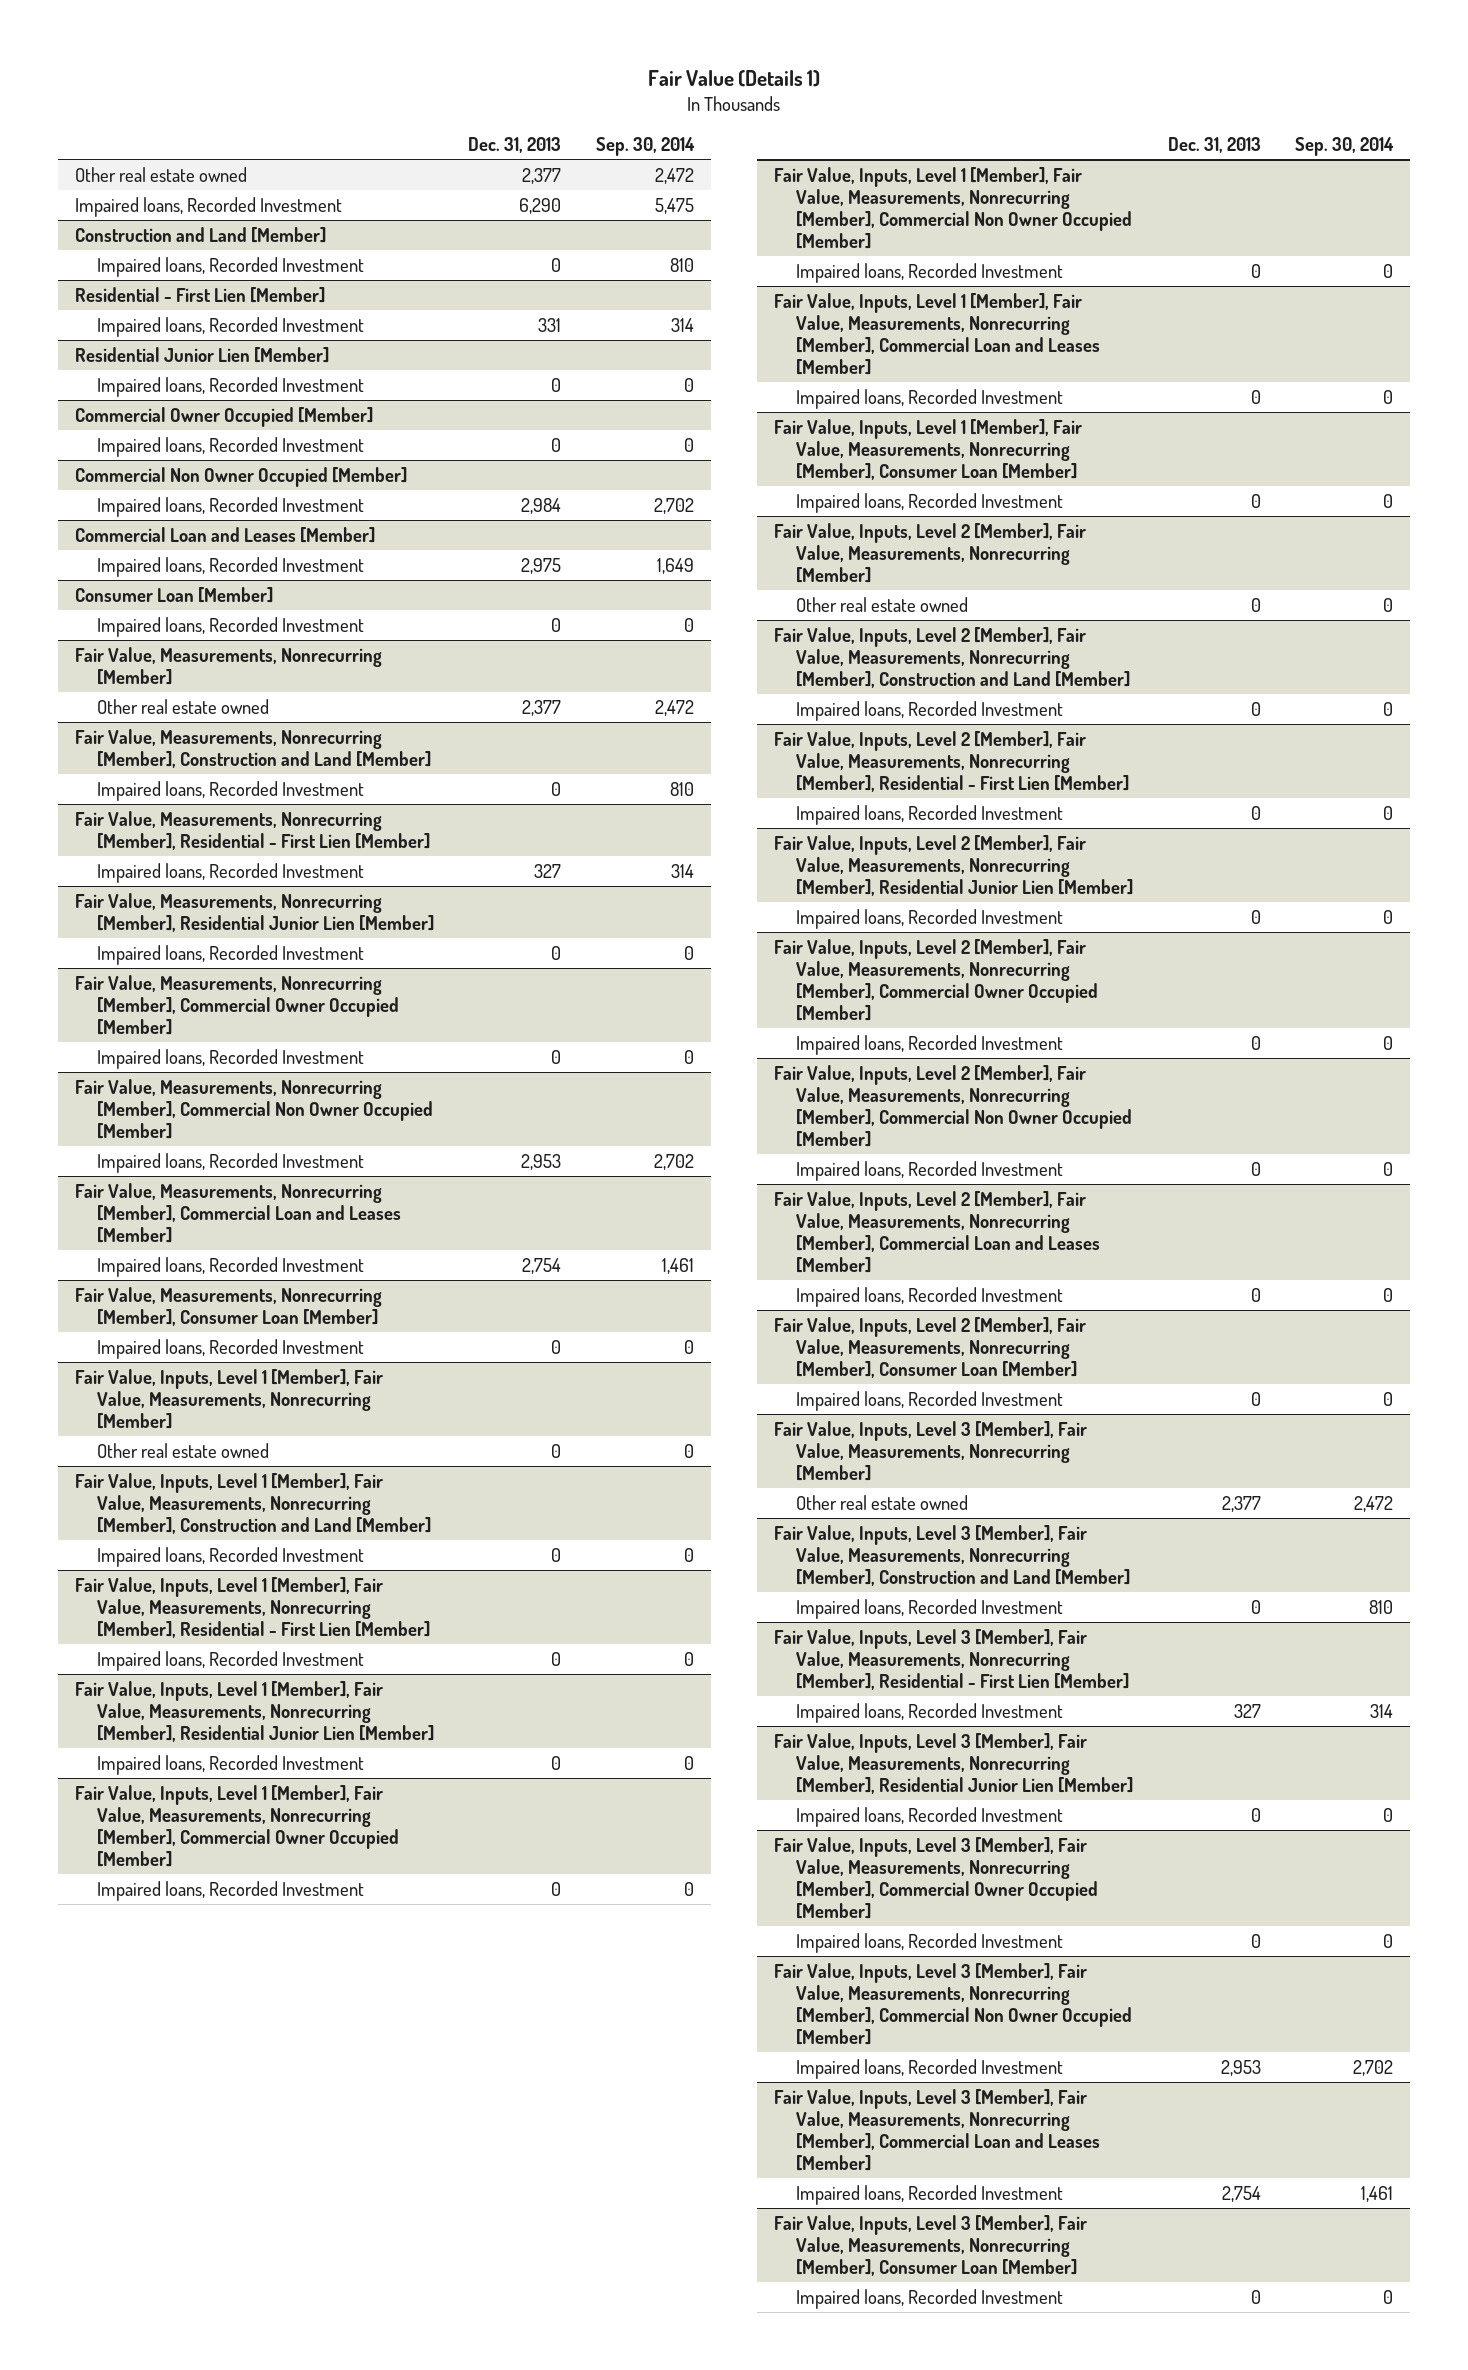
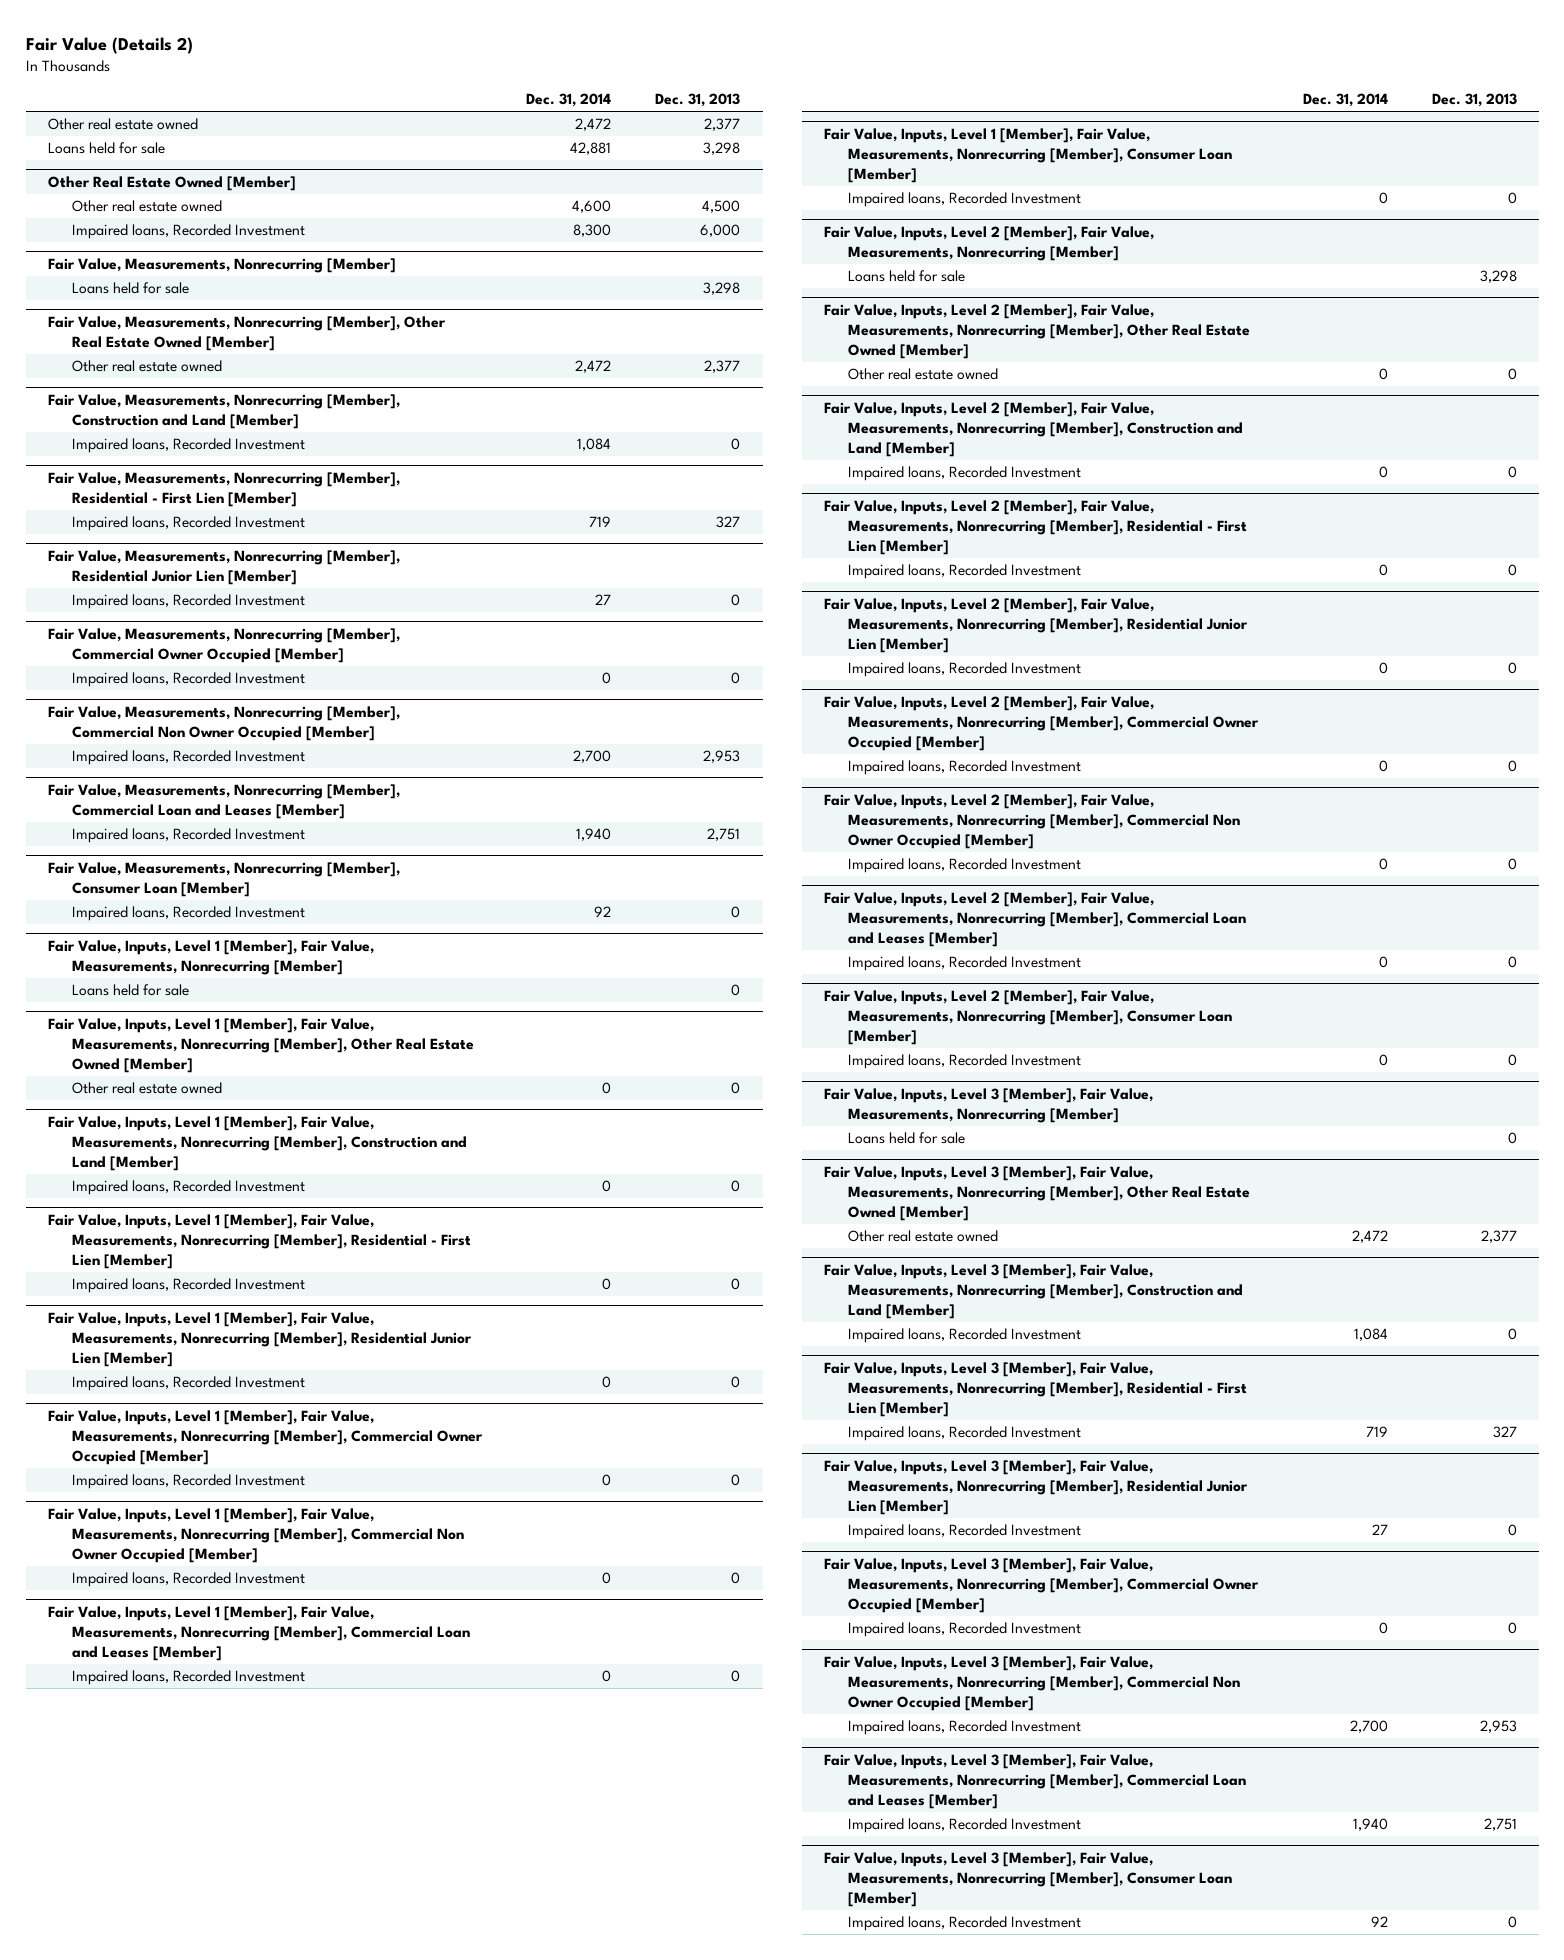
[647,70,820,88] Fair Value (Details 1) -> [25,37,193,55] Fair Value (Details 2)
[595,136,695,156] Sep. 30, 2014 -> none
none -> [526,93,612,108] Dec. 31, 2014
[74,226,326,243] Construction and Land [Member] -> none
[97,256,365,277] Impaired loans, Recorded Investment -> none
[74,286,325,303] Residential - First Lien [Member] -> none
[97,316,365,337] Impaired loans, Recorded Investment -> none
[74,346,329,363] Residential Junior Lien [Member] -> none
[97,376,365,397] Impaired loans, Recorded Investment -> none
[74,406,373,427] Commercial Owner Occupied [Member] -> none
[97,436,365,457] Impaired loans, Recorded Investment -> none
[74,466,407,487] Commercial Non Owner Occupied [Member] -> none
[97,496,365,517] Impaired loans, Recorded Investment -> none
[74,526,375,543] Commercial Loan and Leases [Member] -> none
[97,556,365,577] Impaired loans, Recorded Investment -> none
[74,586,273,603] Consumer Loan [Member] -> none
[97,616,365,637] Impaired loans, Recorded Investment -> none
none -> [47,142,165,155] Loans held for sale
none -> [47,176,296,192] Other Real Estate Owned [Member]
none -> [72,200,223,213] Other real estate owned
[519,197,562,214] 6,290 -> [700,224,741,238] 6,000
none -> [72,282,190,295] Loans held for sale
none -> [47,316,446,351] Fair Value, Measurements, Nonrecurring [Member], Other Real Estate Owned [Member]
[522,1257,562,1274] 2,754 -> [707,828,741,842] 2,751
none -> [72,984,190,997] Loans held for sale
none -> [47,1018,475,1073] Fair Value, Inputs, Level 1 [Member], Fair Value, Measurements, Nonrecurring [Member], Other Real Estate Owned [Member]
none -> [848,270,966,283] Loans held for sale
none -> [823,304,1251,359] Fair Value, Inputs, Level 2 [Member], Fair Value, Measurements, Nonrecurring [Member], Other Real Estate Owned [Member]
none -> [848,1132,966,1145] Loans held for sale
none -> [823,1166,1251,1221] Fair Value, Inputs, Level 3 [Member], Fair Value, Measurements, Nonrecurring [Member], Other Real Estate Owned [Member]
[1221,2185,1261,2202] 2,754 -> [1483,1818,1517,1832] 2,751

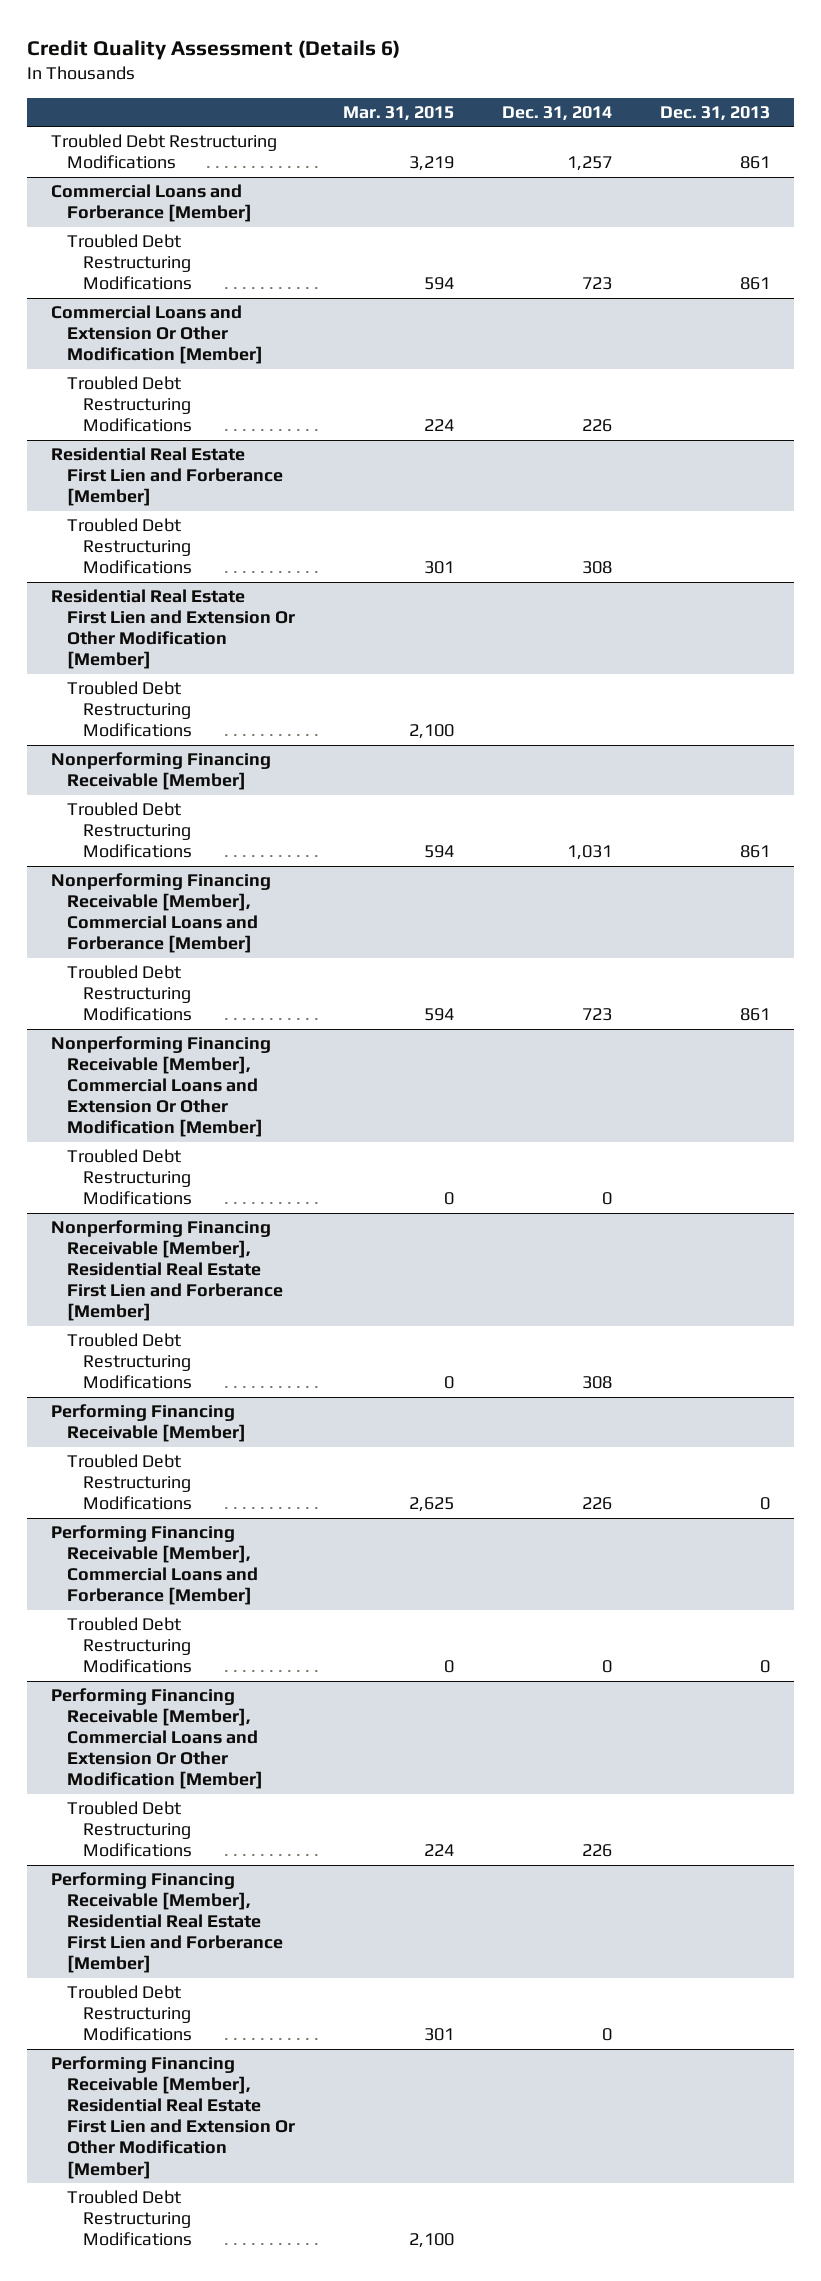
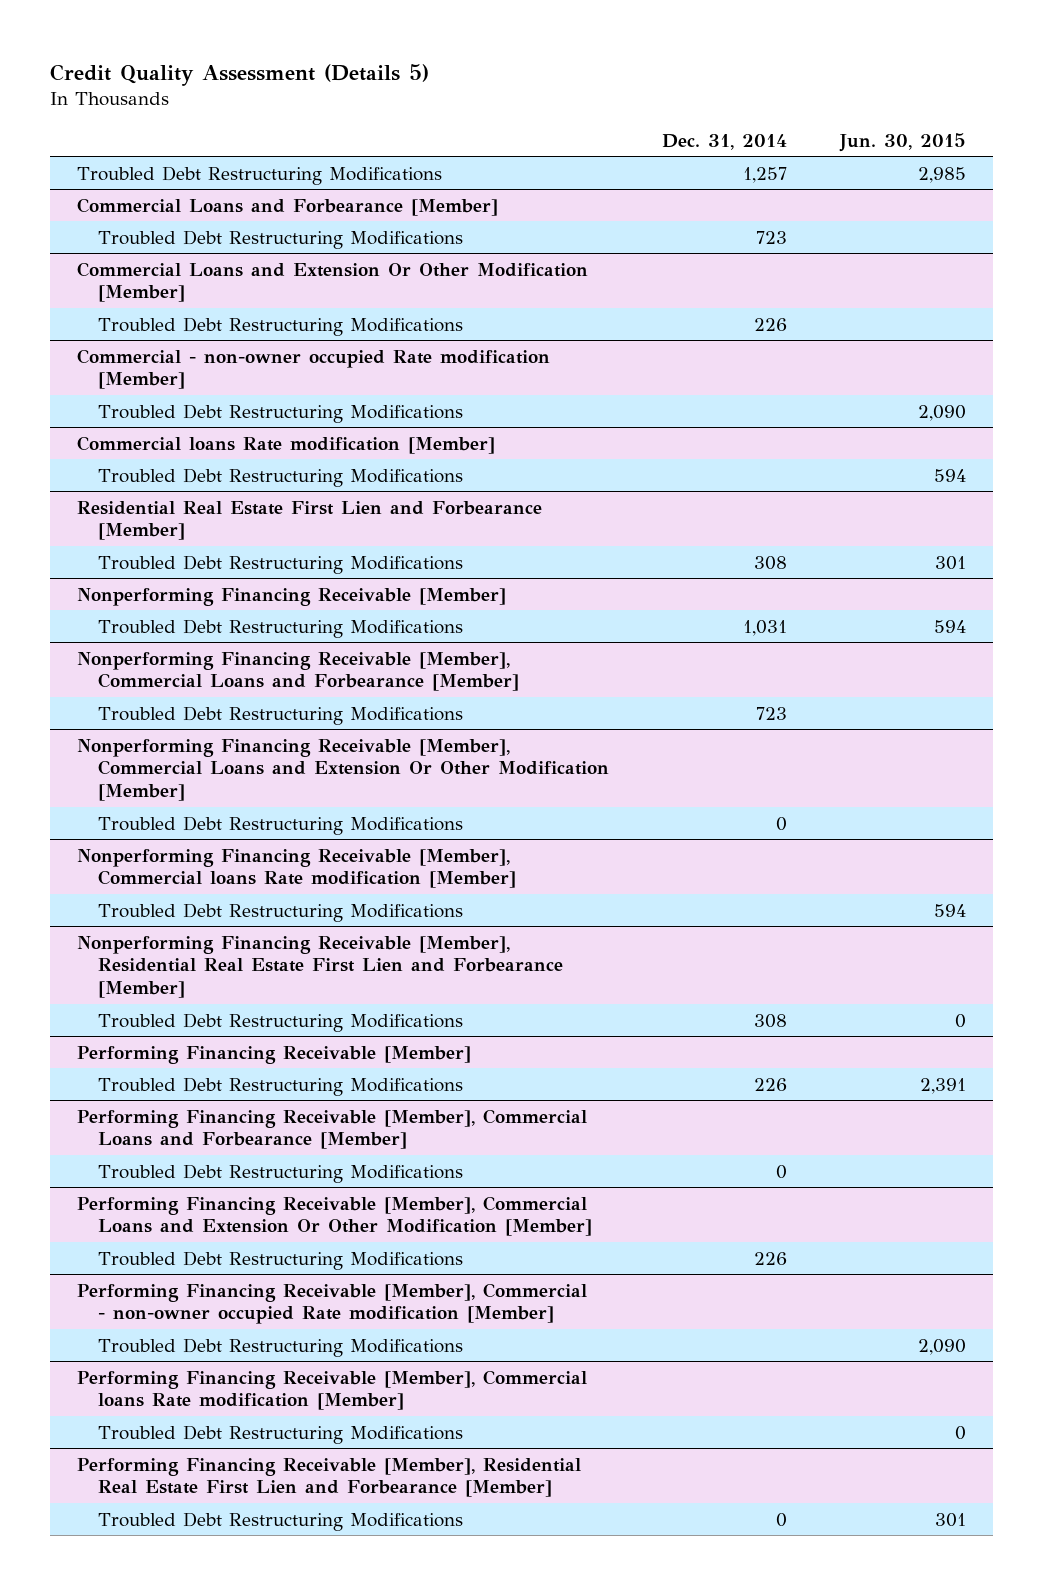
[26,39,400,60] Credit Quality Assessment (Details 6) -> [50,63,430,86] Credit Quality Assessment (Details 5)
[342,105,454,121] Mar. 31, 2015 -> none
[659,105,770,121] Dec. 31, 2013 -> none
none -> [839,132,967,152] Jun. 30, 2015
[50,184,252,223] Commercial Loans and Forberance [Member] -> [77,197,499,216] Commercial Loans and Forbearance [Member]
[50,447,283,507] Residential Real Estate First Lien and Forberance [Member] -> none
[66,518,192,575] Troubled Debt Restructuring Modifications -> none
[50,589,295,670] Residential Real Estate First Lien and Extension Or Other Modification [Member] -> none
none -> [77,348,551,390] Commercial - non-owner occupied Rate modification [Member]
none -> [77,435,496,454] Commercial loans Rate modification [Member]
none -> [98,467,464,487] Troubled Debt Restructuring Modifications
none -> [77,500,543,541] Residential Real Estate First Lien and Forbearance [Member]
none -> [98,554,464,574] Troubled Debt Restructuring Modifications
[50,873,271,954] Nonperforming Financing Receivable [Member], Commercial Loans and Forberance [Member] -> [77,651,520,692] Nonperforming Financing Receivable [Member], Commercial Loans and Forbearance [Member]
none -> [77,848,517,889] Nonperforming Financing Receivable [Member], Commercial loans Rate modification [Member]
none -> [98,902,464,922] Troubled Debt Restructuring Modifications
[50,1220,283,1322] Nonperforming Financing Receivable [Member], Residential Real Estate First Lien and Forberance [Member] -> [77,935,564,999] Nonperforming Financing Receivable [Member], Residential Real Estate First Lien and Forbearance [Member]
[50,1525,258,1606] Performing Financing Receivable [Member], Commercial Loans and Forberance [Member] -> [77,1108,588,1150] Performing Financing Receivable [Member], Commercial Loans and Forbearance [Member]
[50,1872,283,1974] Performing Financing Receivable [Member], Residential Real Estate First Lien and Forberance [Member] -> none
[66,1985,192,2042] Troubled Debt Restructuring Modifications -> none
[50,2056,295,2179] Performing Financing Receivable [Member], Residential Real Estate First Lien and Extension Or Other Modification [Member] -> none
none -> [77,1282,588,1325] Performing Financing Receivable [Member], Commercial - non-owner occupied Rate modification [Member]
none -> [77,1369,588,1411] Performing Financing Receivable [Member], Commercial loans Rate modification [Member]
none -> [98,1424,464,1444] Troubled Debt Restructuring Modifications
none -> [77,1457,582,1498] Performing Financing Receivable [Member], Residential Real Estate First Lien and Forbearance [Member]
none -> [98,1511,464,1531] Troubled Debt Restructuring Modifications

